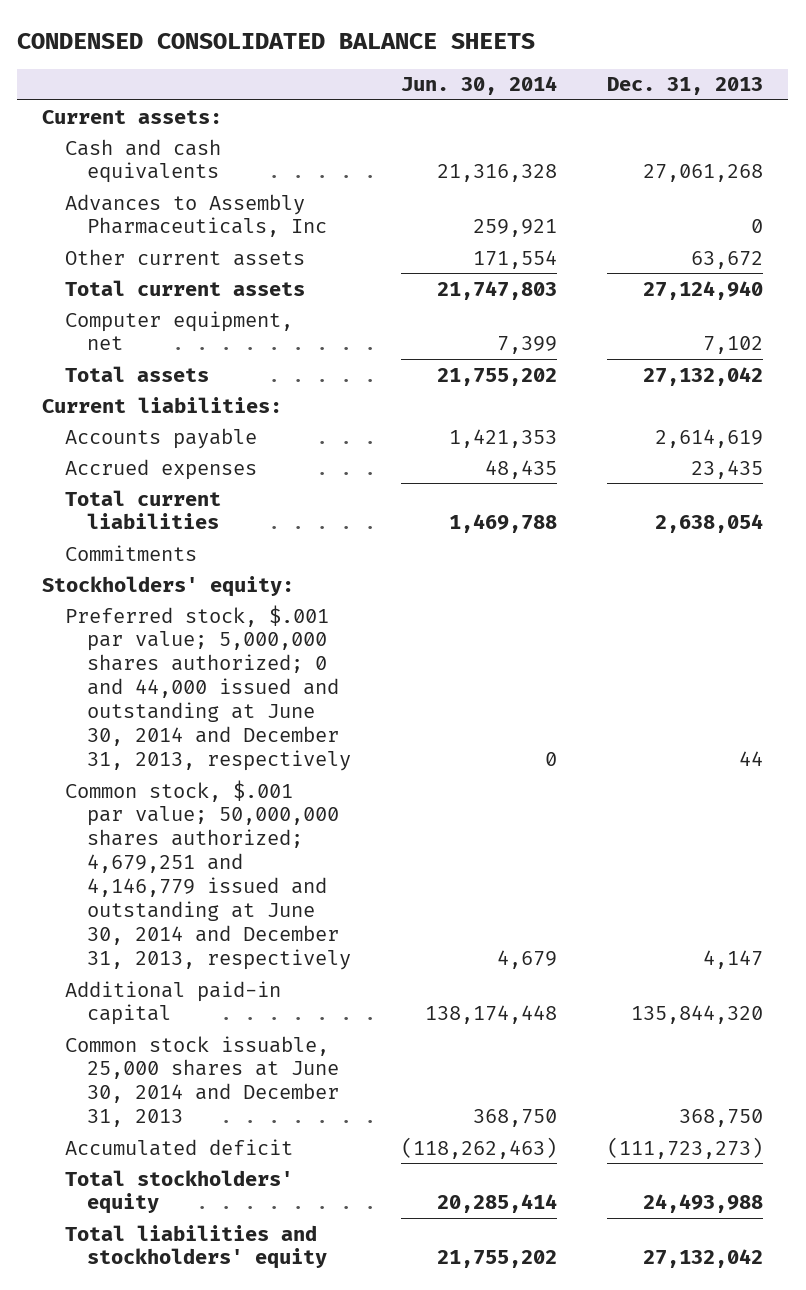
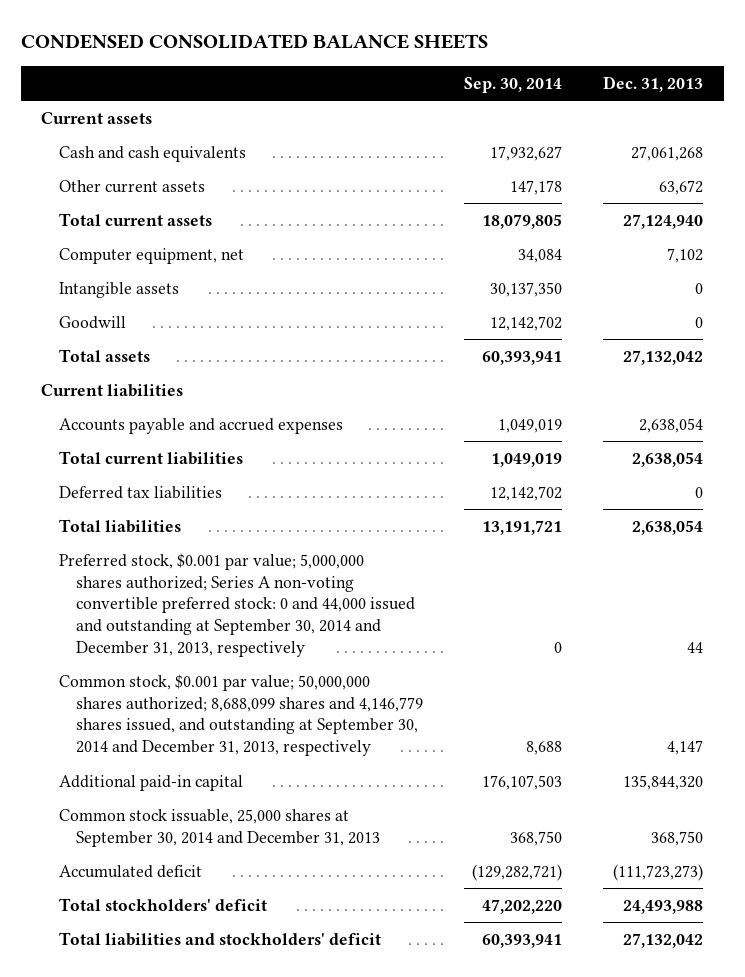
[401,76,558,96] Jun. 30, 2014 -> none
none -> [464,76,563,93] Sep. 30, 2014
[42,109,223,124] Current assets: -> [41,111,153,124] Current assets
[64,193,328,238] Advances to Assembly Pharmaceuticals, Inc -> none
none -> [58,281,179,298] Intangible assets
none -> [58,315,126,329] Goodwill
[64,427,257,449] Accounts payable -> none
[64,458,257,480] Accrued expenses -> none
[42,396,283,413] Current liabilities: -> [41,383,184,397] Current liabilities
none -> [58,417,343,434] Accounts payable and accrued expenses
[64,544,197,561] Commitments -> none
[42,575,295,597] Stockholders' equity: -> none
none -> [58,485,222,499] Deferred tax liabilities
none -> [58,518,181,533] Total liabilities
[64,604,352,772] Preferred stock, $.001 par value; 5,000,000 shares authorized; 0 and 44,000 issued and outstanding at June 30, 2014 and December 31, 2013, respectively -> [58,552,416,657] Preferred stock, $0.001 par value; 5,000,000 shares authorized; Series A non-voting convertible preferred stock: 0 and 44,000 issued and outstanding at September 30, 2014 and December 31, 2013, respectively
[64,779,352,971] Common stock, $.001 par value; 50,000,000 shares authorized; 4,679,251 and 4,146,779 issued and outstanding at June 30, 2014 and December 31, 2013, respectively -> [58,673,424,757] Common stock, $0.001 par value; 50,000,000 shares authorized; 8,688,099 shares and 4,146,779 shares issued, and outstanding at September 30, 2014 and December 31, 2013, respectively
[64,1035,340,1128] Common stock issuable, 25,000 shares at June 30, 2014 and December 31, 2013 -> [58,808,381,847] Common stock issuable, 25,000 shares at September 30, 2014 and December 31, 2013
[64,1169,293,1215] Total stockholders' equity -> [58,897,267,911] Total stockholders' deficit
[64,1224,328,1270] Total liabilities and stockholders' equity -> [58,931,381,946] Total liabilities and stockholders' deficit

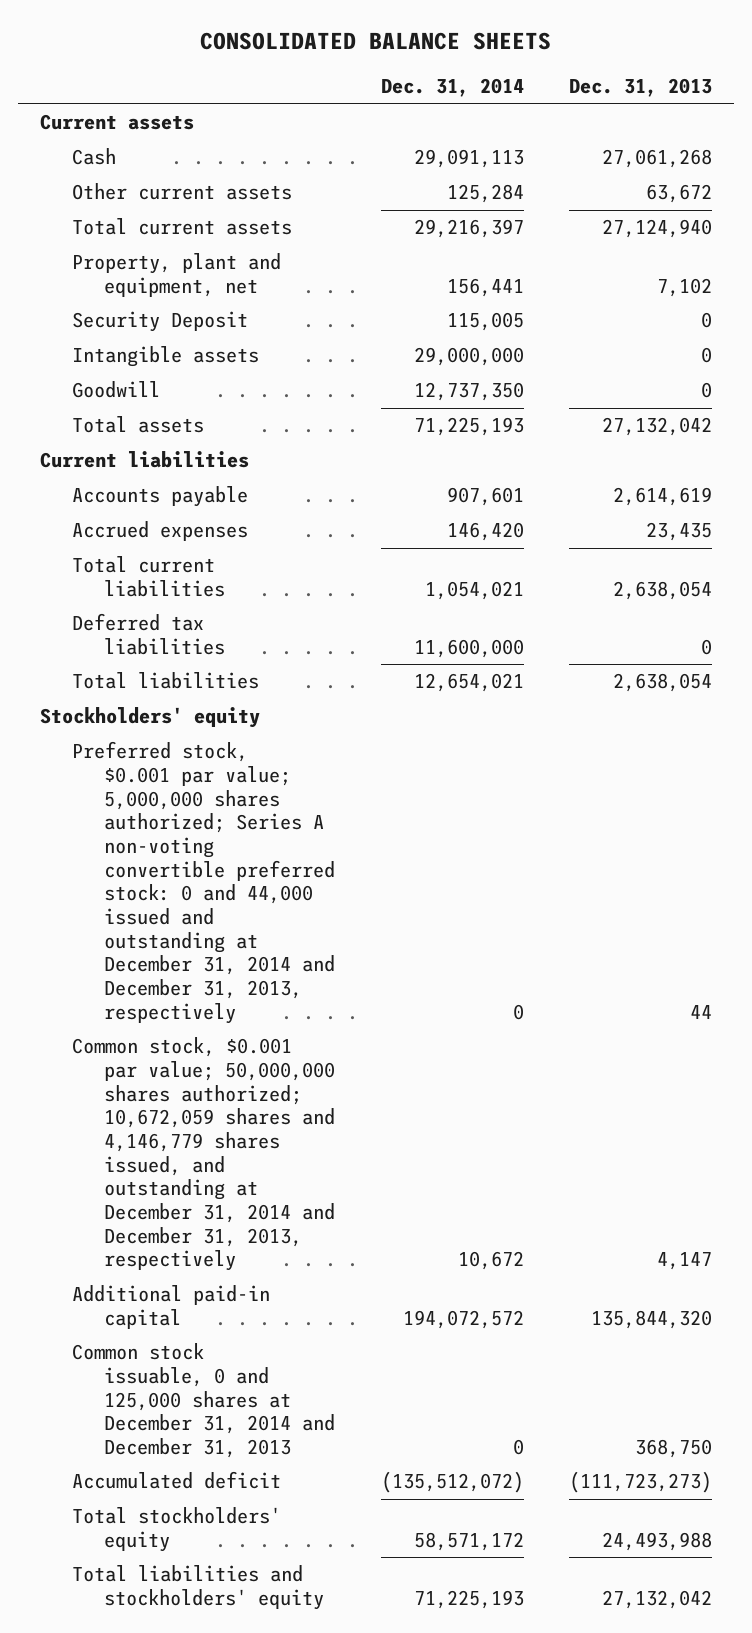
[20,34,488,50] CONDENSED CONSOLIDATED BALANCE SHEETS -> [200,31,552,50] CONSOLIDATED BALANCE SHEETS
[464,76,563,93] Sep. 30, 2014 -> none
none -> [380,78,524,98] Dec. 31, 2014
[58,145,246,162] Cash and cash equivalents -> [72,148,117,166] Cash
[58,247,244,264] Computer equipment, net -> [72,253,282,298] Property, plant and equipment, net
none -> [72,311,249,333] Security Deposit
[58,417,343,434] Accounts payable and accrued expenses -> none
none -> [72,486,249,508] Accounts payable
none -> [72,521,249,542] Accrued expenses
none -> [40,707,261,729] Stockholders' equity
[58,552,416,657] Preferred stock, $0.001 par value; 5,000,000 shares authorized; Series A non-voting convertible preferred stock: 0 and 44,000 issued and outstanding at September 30, 2014 and December 31, 2013, respectively -> [72,741,336,1024] Preferred stock, $0.001 par value; 5,000,000 shares authorized; Series A non-voting convertible preferred stock: 0 and 44,000 issued and outstanding at December 31, 2014 and December 31, 2013, respectively
[58,673,424,757] Common stock, $0.001 par value; 50,000,000 shares authorized; 8,688,099 shares and 4,146,779 shares issued, and outstanding at September 30, 2014 and December 31, 2013, respectively -> [72,1037,336,1272] Common stock, $0.001 par value; 50,000,000 shares authorized; 10,672,059 shares and 4,146,779 shares issued, and outstanding at December 31, 2014 and December 31, 2013, respectively
[58,808,381,847] Common stock issuable, 25,000 shares at September 30, 2014 and December 31, 2013 -> [72,1343,336,1458] Common stock issuable, 0 and 125,000 shares at December 31, 2014 and December 31, 2013
[58,897,267,911] Total stockholders' deficit -> [72,1507,282,1553] Total stockholders' equity
[58,931,381,946] Total liabilities and stockholders' deficit -> [72,1565,325,1611] Total liabilities and stockholders' equity

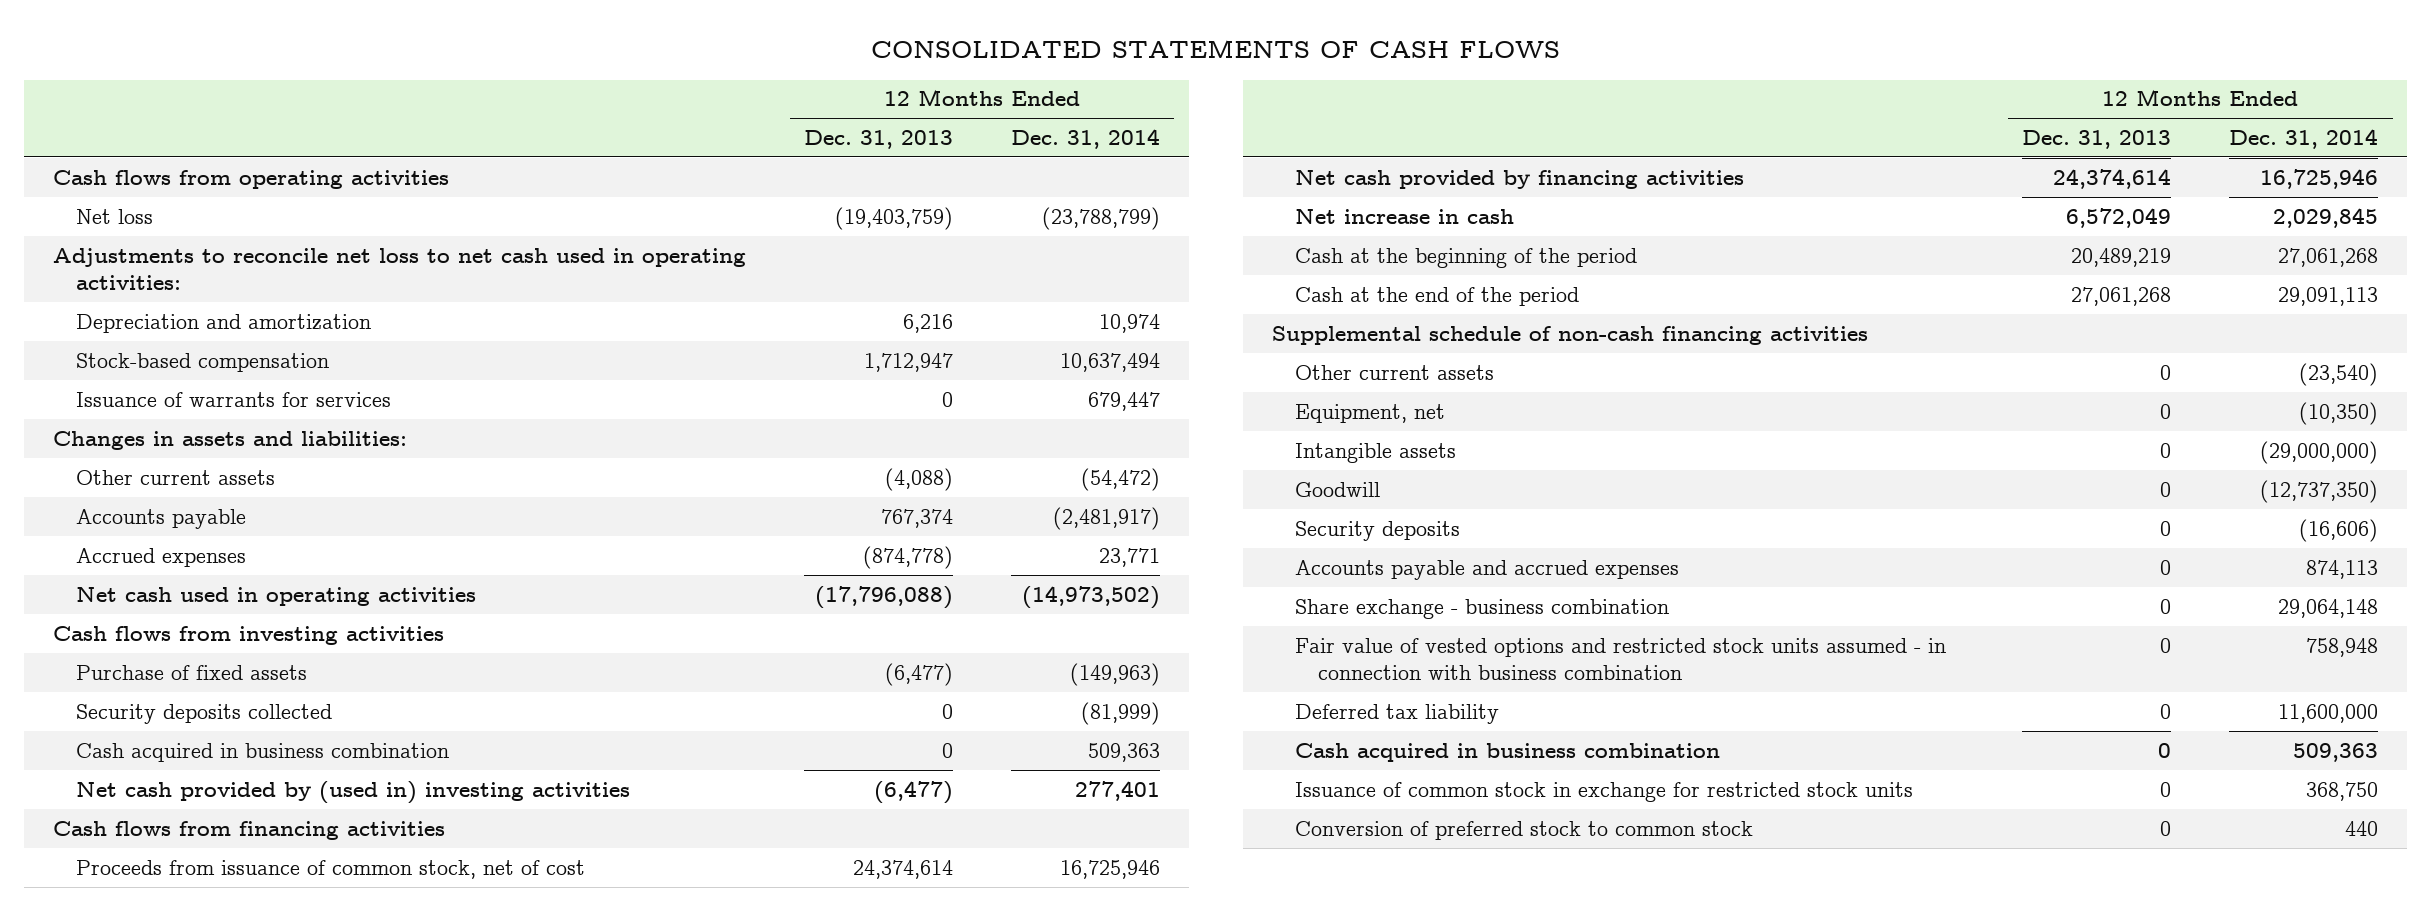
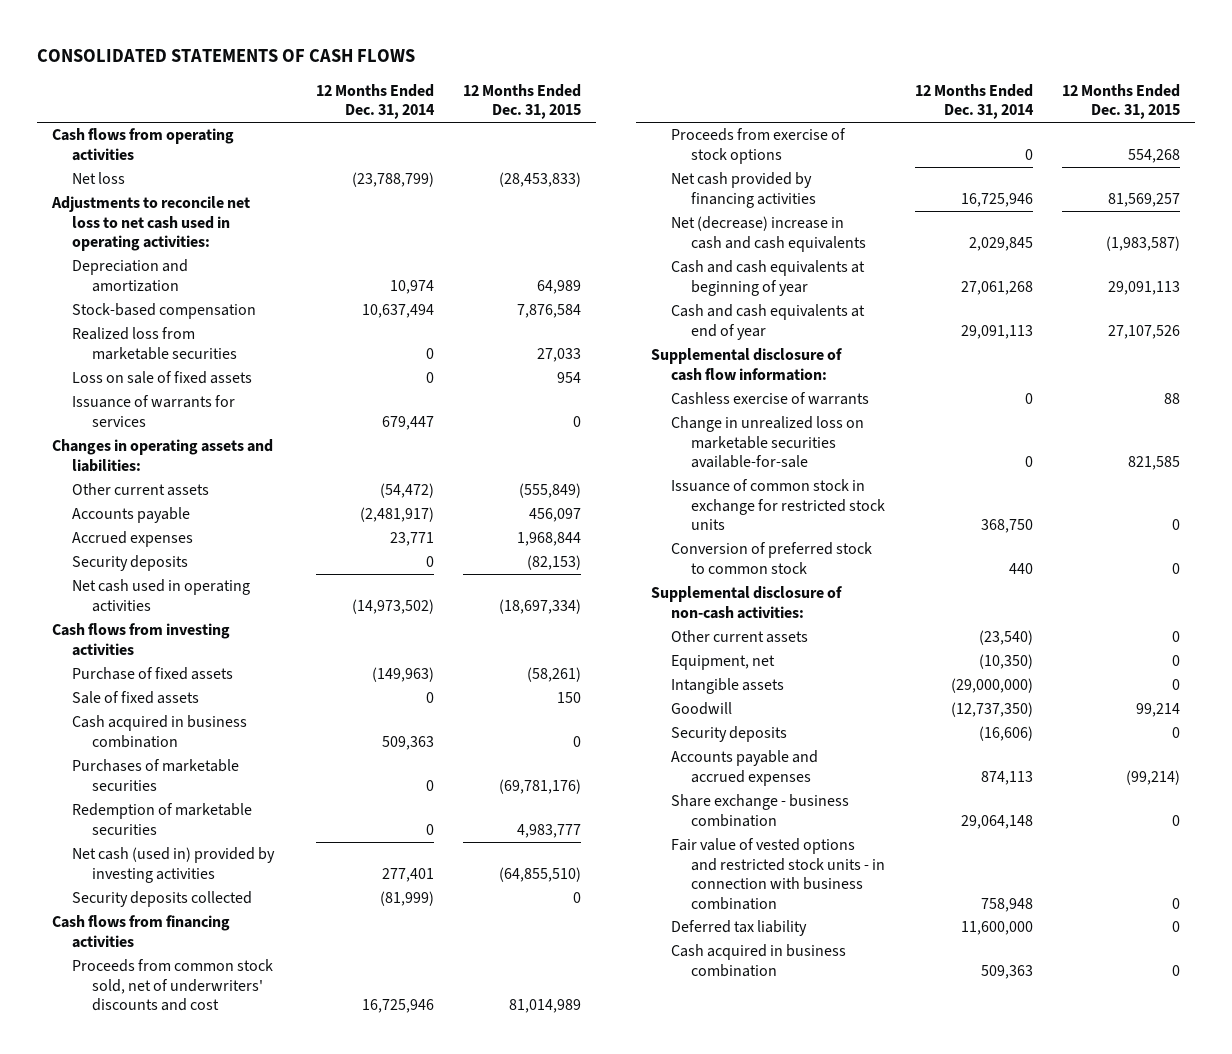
[804,130,954,150] Dec. 31, 2013 -> none
none -> [462,83,581,120] 12 Months Ended Dec. 31, 2015
none -> [72,327,238,360] Realized loss from marketable securities
none -> [72,371,253,385] Loss on sale of fixed assets
[53,430,408,450] Changes in assets and liabilities: -> [51,439,273,472] Changes in operating assets and liabilities:
none -> [72,555,189,572] Security deposits
none -> [72,691,200,705] Sale of fixed assets
none -> [72,759,240,791] Purchases of marketable securities
none -> [72,803,253,835] Redemption of marketable securities
[76,780,631,804] Net cash provided by (used in) investing activities -> [72,847,276,883] Net cash (used in) provided by investing activities
[76,703,333,724] Security deposits collected -> [72,891,253,908] Security deposits collected
[76,859,586,879] Proceeds from issuance of common stock, net of cost -> [72,959,274,1012] Proceeds from common stock sold, net of underwriters' discounts and cost
none -> [671,128,847,164] Proceeds from exercise of stock options
[1294,208,1514,224] Net increase in cash -> [671,216,867,252] Net (decrease) increase in cash and cash equivalents
[1294,247,1637,268] Cash at the beginning of the period -> [671,260,866,296] Cash and cash equivalents at beginning of year
[1294,286,1579,306] Cash at the end of the period -> [671,304,866,340] Cash and cash equivalents at end of year
none -> [650,348,842,381] Supplemental disclosure of cash flow information:
none -> [671,392,870,406] Cashless exercise of warrants
none -> [671,416,865,469] Change in unrealized loss on marketable securities available-for-sale
[1294,781,1913,802] Issuance of common stock in exchange for restricted stock units -> [671,479,886,531] Issuance of common stock in exchange for restricted stock units
[1294,820,1753,840] Conversion of preferred stock to common stock -> [671,542,873,574] Conversion of preferred stock to common stock
[1271,325,1868,345] Supplemental schedule of non-cash financing activities -> [650,586,842,619] Supplemental disclosure of non-cash activities:
[1294,637,1946,681] Fair value of vested options and restricted stock units assumed - in connection with business combination -> [671,838,886,910] Fair value of vested options and restricted stock units - in connection with business combination

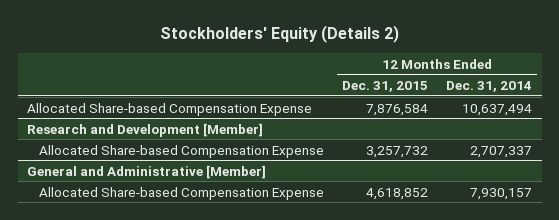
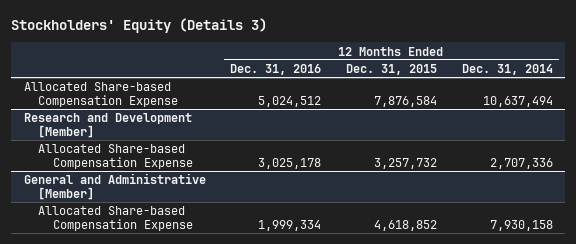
[159,25,399,44] Stockholders' Equity (Details 2) -> [11,18,268,34] Stockholders' Equity (Details 3)
none -> [230,63,322,75] Dec. 31, 2016
[470,145,533,158] 2,707,337 -> [489,158,553,170] 2,707,336
[470,187,533,200] 7,930,157 -> [489,220,553,232] 7,930,158

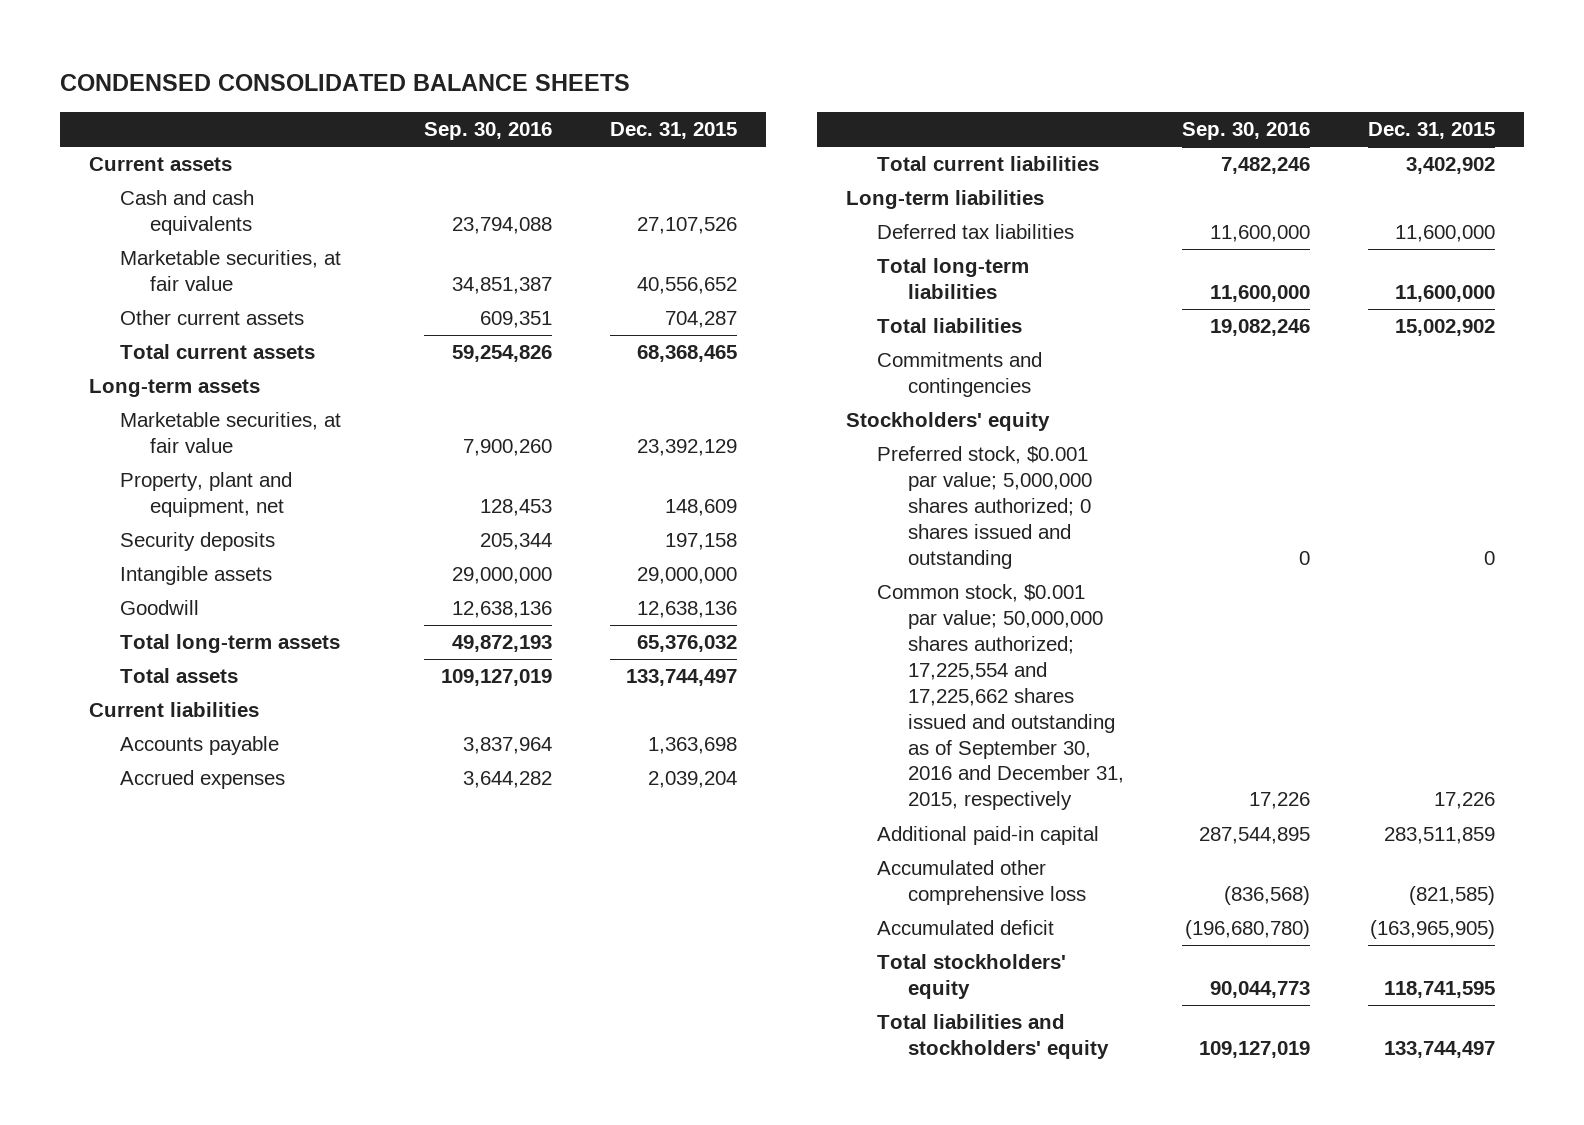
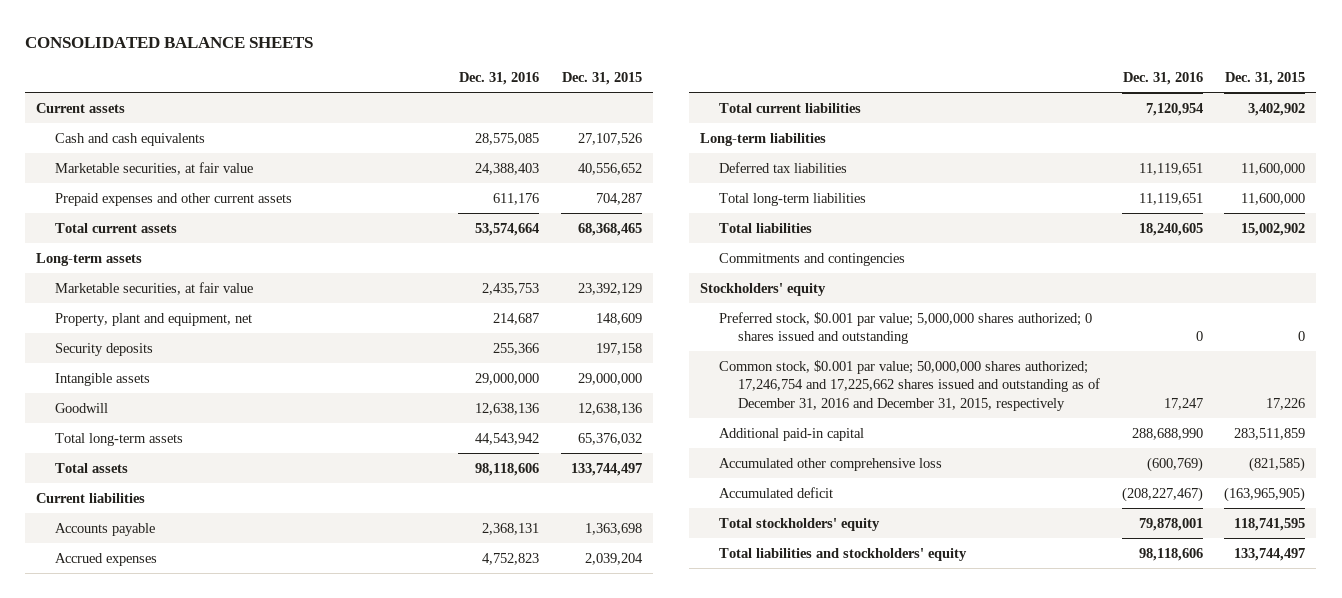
[59,74,630,92] CONDENSED CONSOLIDATED BALANCE SHEETS -> [25,37,314,49] CONSOLIDATED BALANCE SHEETS
[424,121,553,140] Sep. 30, 2016 -> none
none -> [458,72,539,86] Dec. 31, 2016
[119,310,304,326] Other current assets -> [55,192,293,206] Prepaid expenses and other current assets
[877,584,1124,811] Common stock, $0.001 par value; 50,000,000 shares authorized; 17,225,554 and 17,225,662 shares issued and outstanding as of September 30, 2016 and December 31, 2015, respectively -> [718,359,1100,411] Common stock, $0.001 par value; 50,000,000 shares authorized; 17,246,754 and 17,225,662 shares issued and outstanding as of December 31, 2016 and December 31, 2015, respectively

